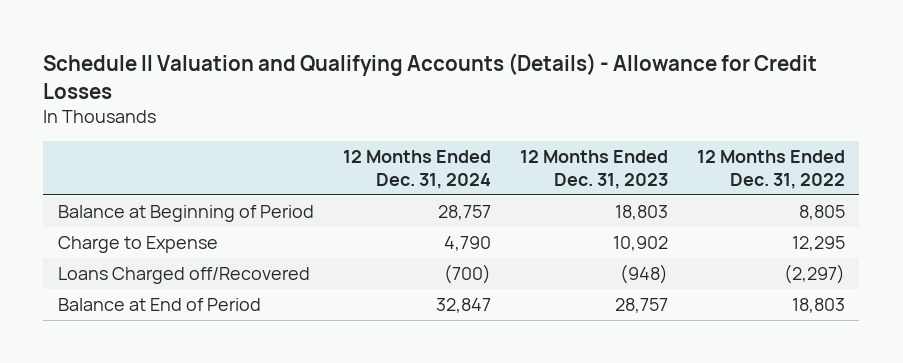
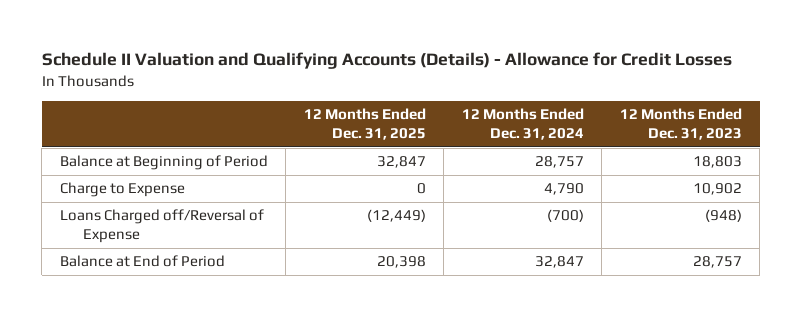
[696,150,845,189] 12 Months Ended Dec. 31, 2022 -> none
none -> [303,108,426,141] 12 Months Ended Dec. 31, 2025
[57,267,310,285] Loans Charged off/Recovered -> [59,209,264,244] Loans Charged off/Reversal of Expense

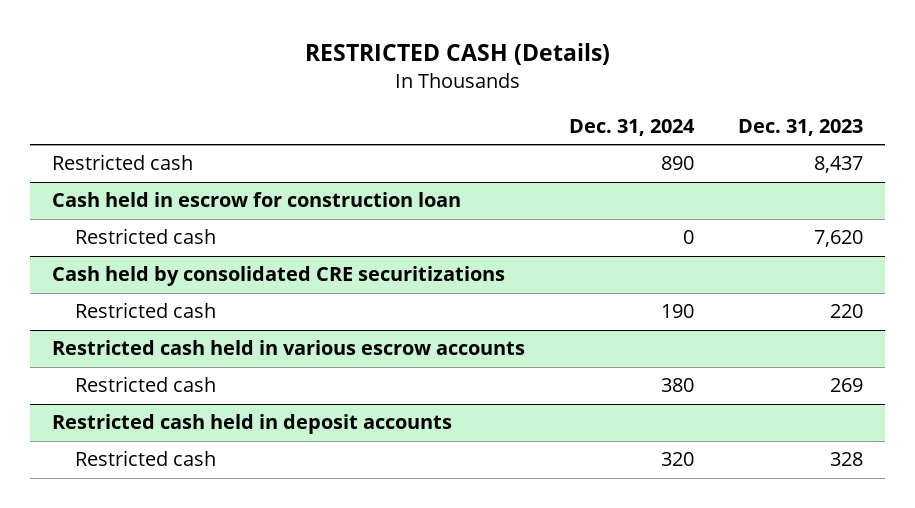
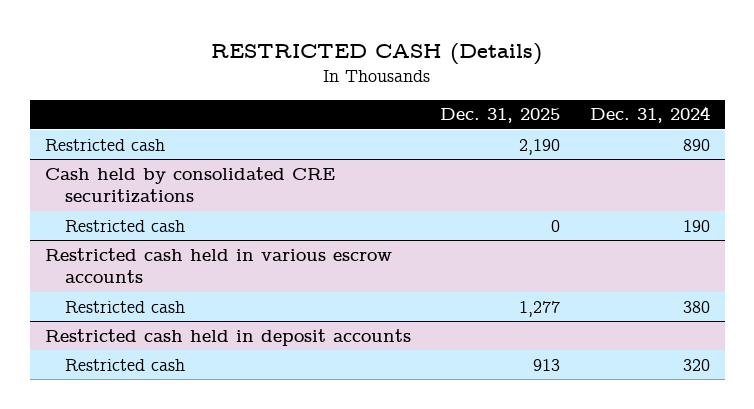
[738,118,864,136] Dec. 31, 2023 -> none
none -> [440,108,561,124] Dec. 31, 2025
[52,192,462,208] Cash held in escrow for construction loan -> none
[74,228,216,245] Restricted cash -> none

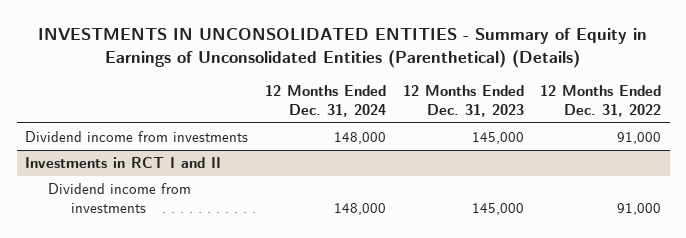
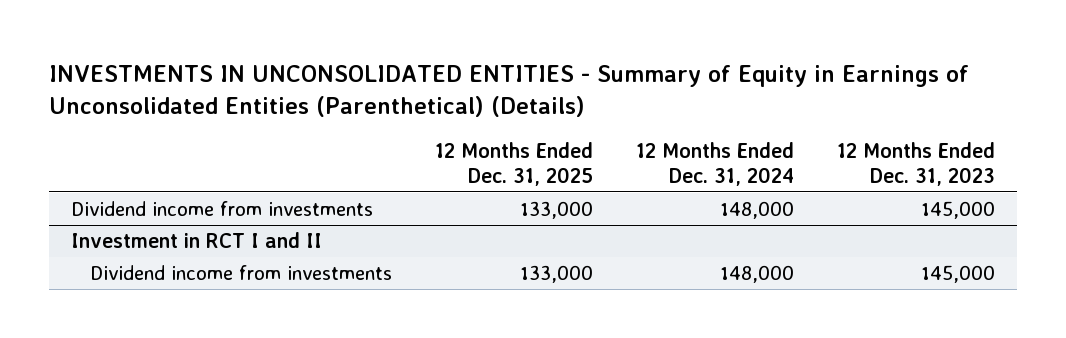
[540,85,662,118] 12 Months Ended Dec. 31, 2022 -> none
none -> [435,141,594,186] 12 Months Ended Dec. 31, 2025
[24,157,221,169] Investments in RCT I and II -> [70,231,322,248] Investment in RCT I and II

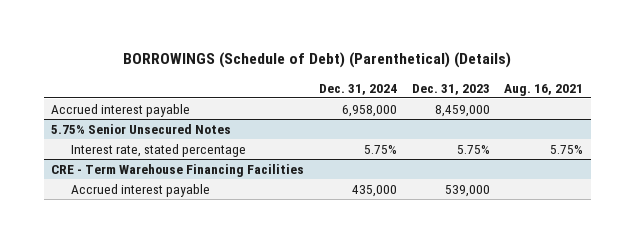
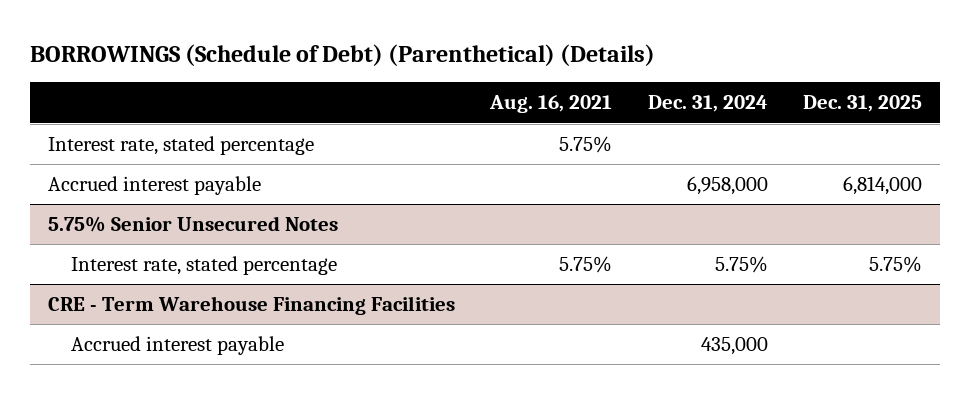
[411,83,490,95] Dec. 31, 2023 -> none
none -> [803,95,923,113] Dec. 31, 2025
none -> [48,135,315,155] Interest rate, stated percentage

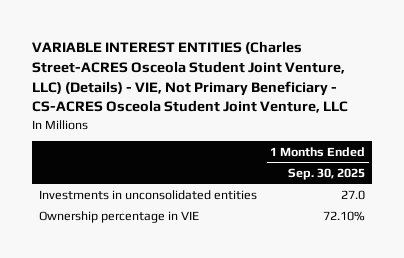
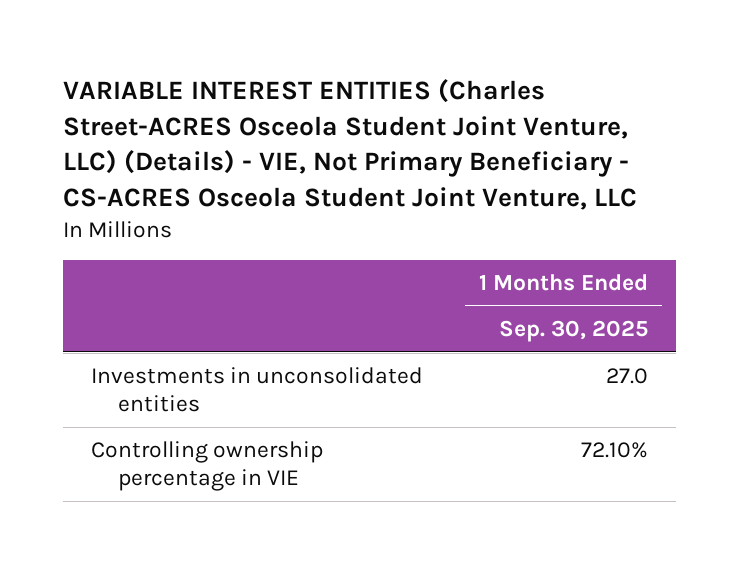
[39,210,200,223] Ownership percentage in VIE -> [91,441,324,492] Controlling ownership percentage in VIE

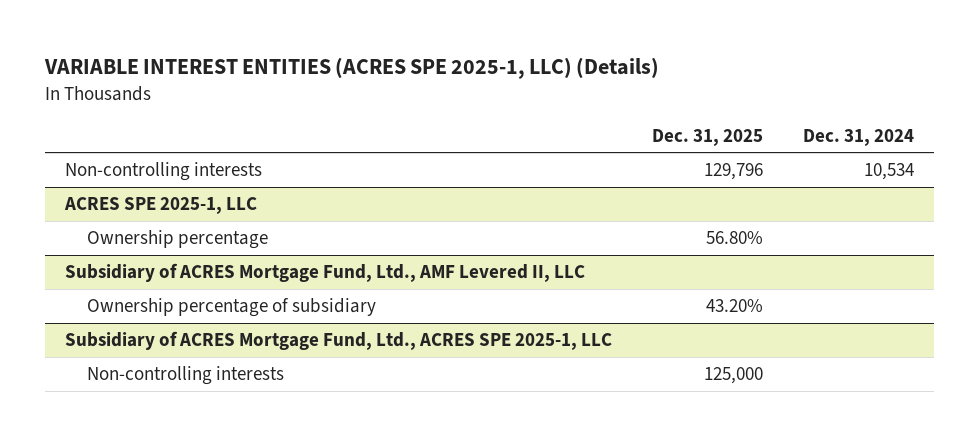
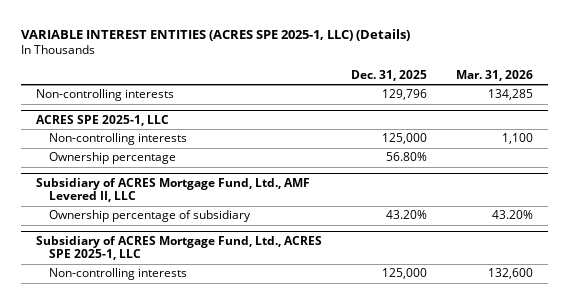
[802,128,914,146] Dec. 31, 2024 -> none
none -> [456,70,534,82] Mar. 31, 2026
none -> [48,133,187,146] Non-controlling interests

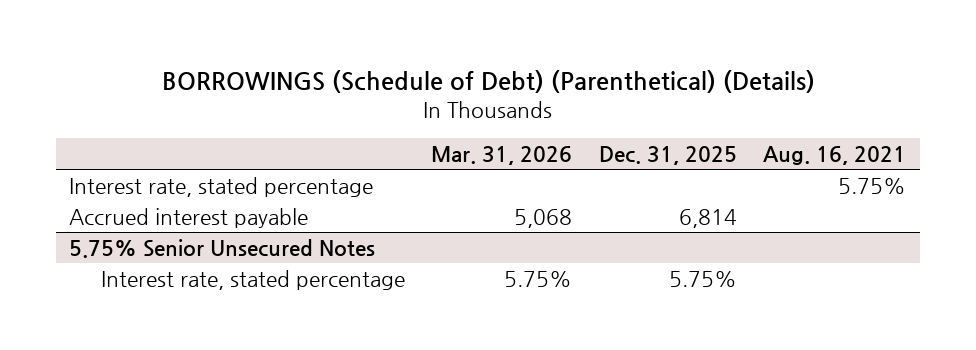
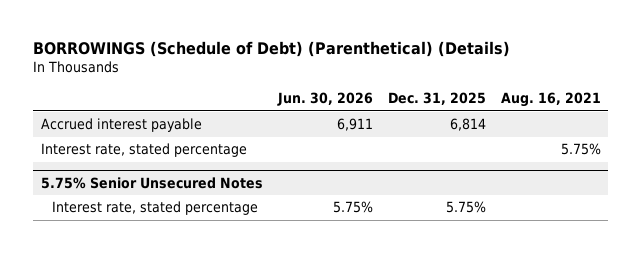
[431,145,573,165] Mar. 31, 2026 -> none
none -> [276,92,373,107] Jun. 30, 2026
[69,176,374,197] Interest rate, stated percentage -> [40,143,247,158] Interest rate, stated percentage

